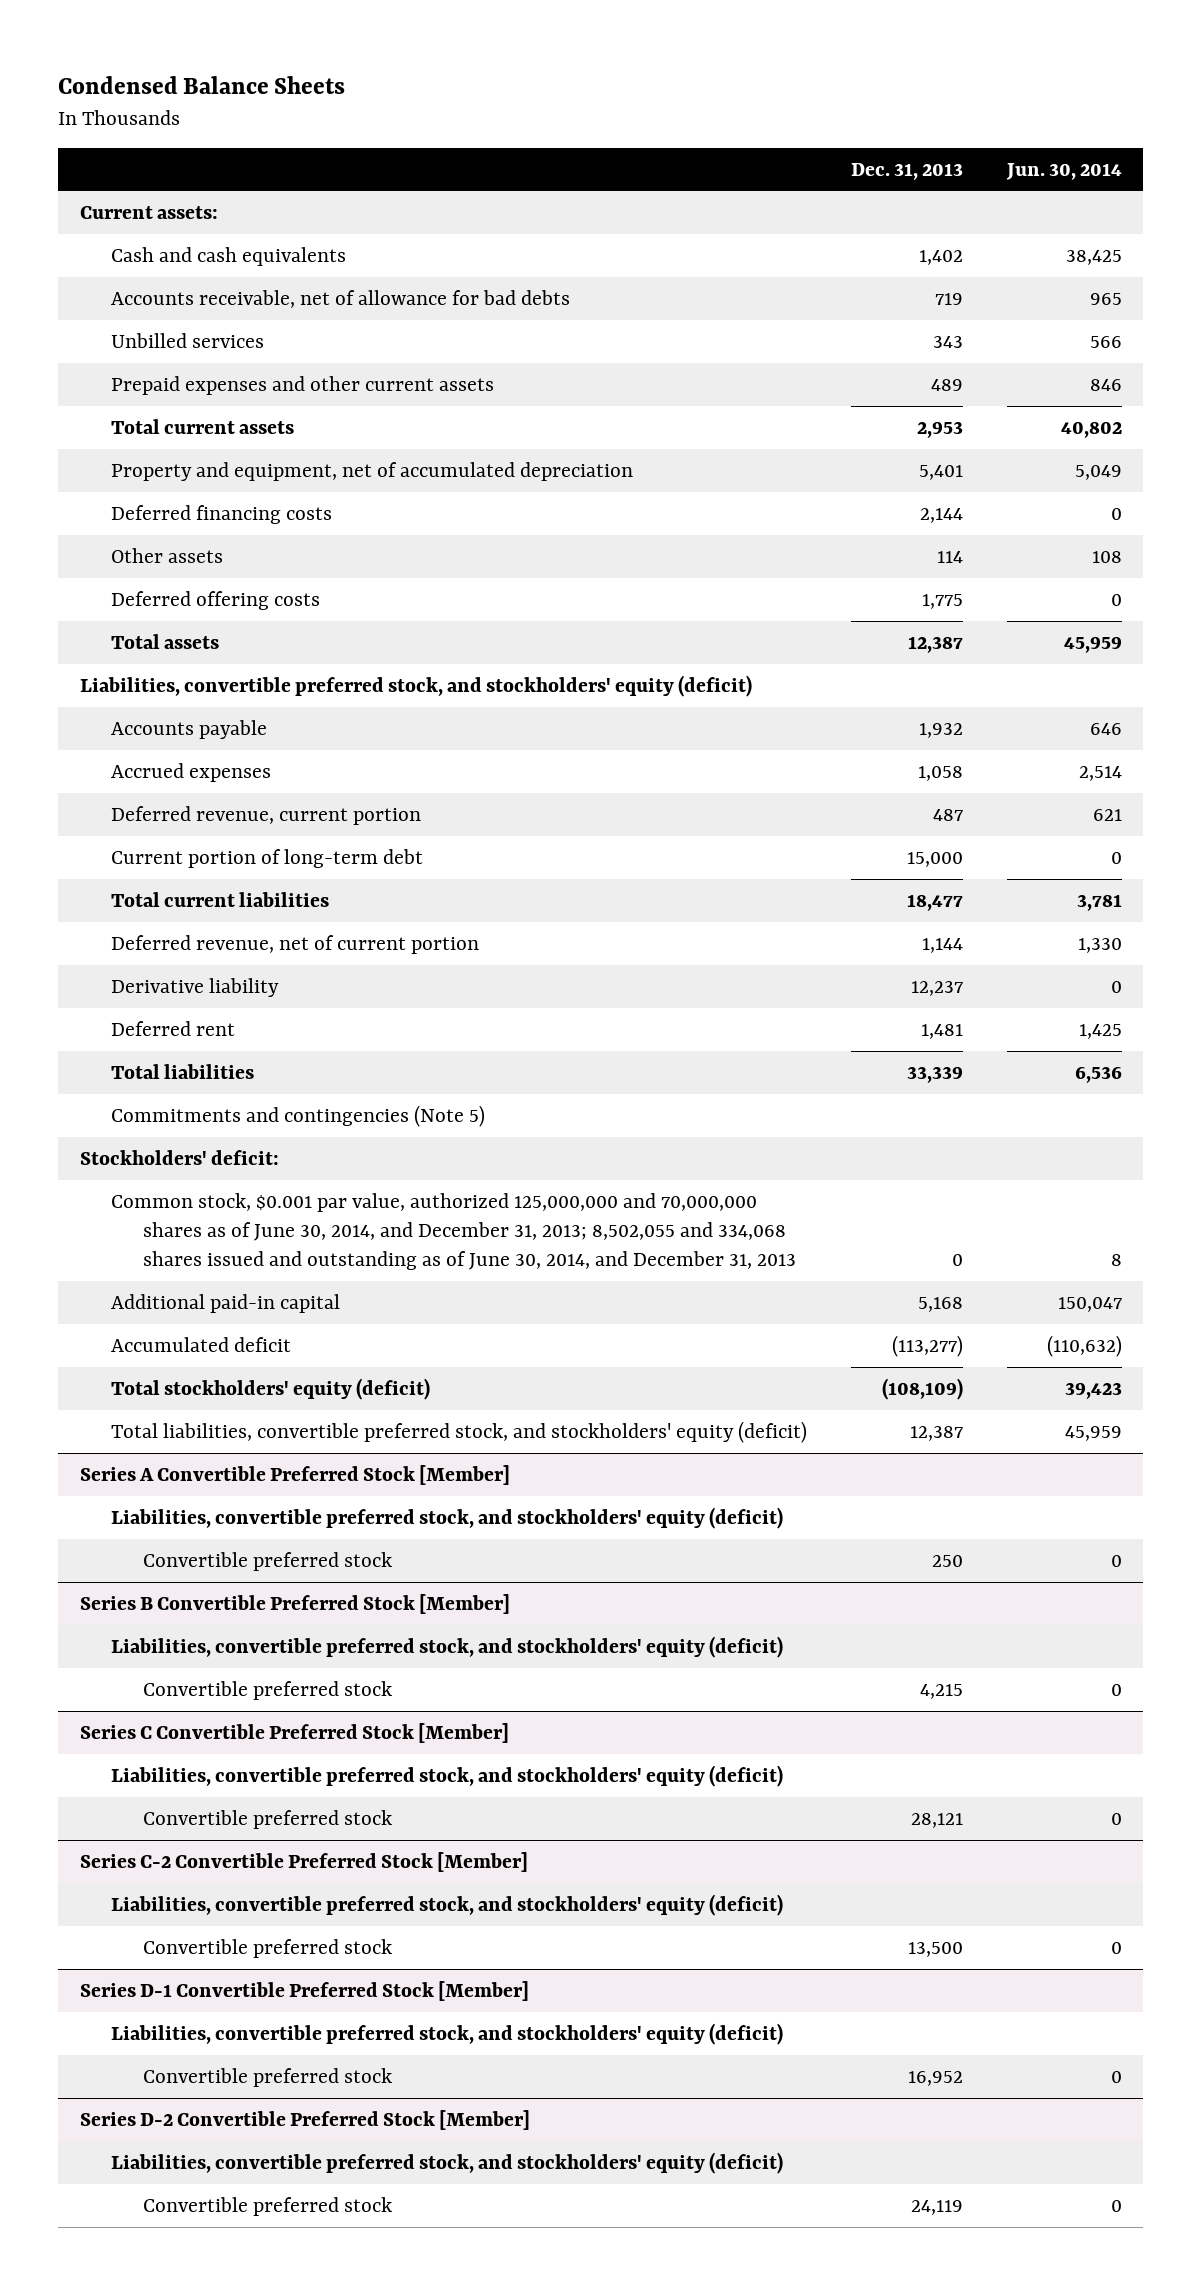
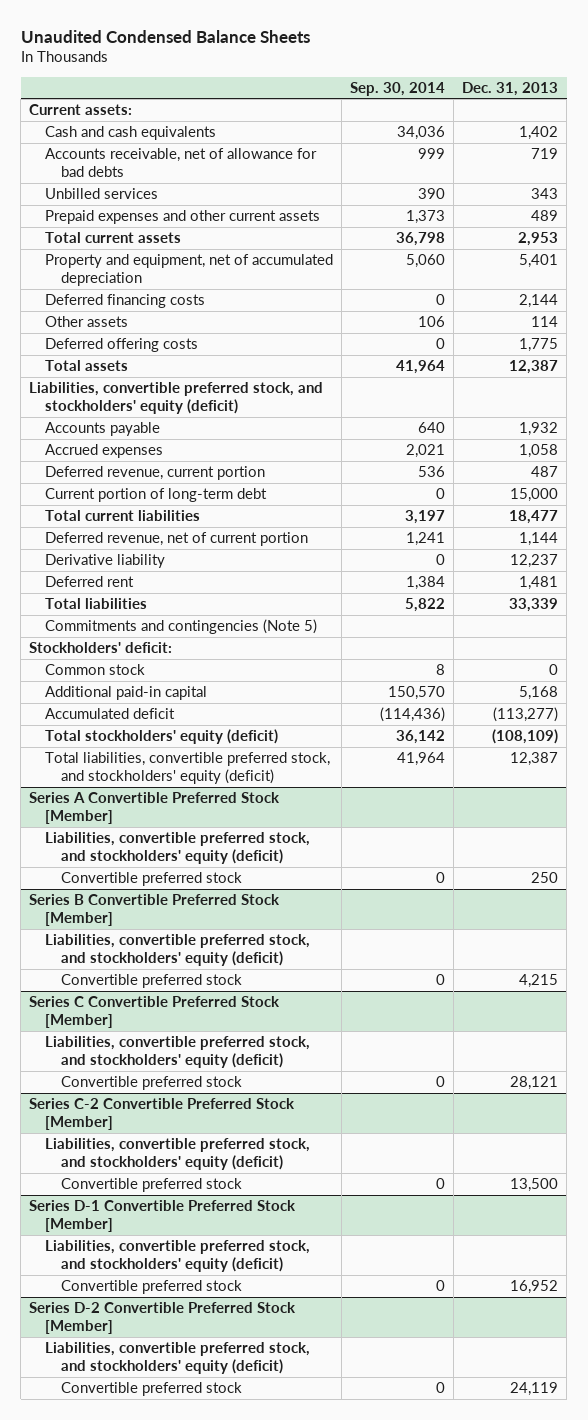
[58,75,346,94] Condensed Balance Sheets -> [20,30,310,44] Unaudited Condensed Balance Sheets
[1005,162,1122,180] Jun. 30, 2014 -> none
none -> [350,81,446,96] Sep. 30, 2014
[111,1192,796,1271] Common stock, $0.001 par value, authorized 125,000,000 and 70,000,000 shares as of June 30, 2014, and December 31, 2013; 8,502,055 and 334,068 shares issued and outstanding as of June 30, 2014, and December 31, 2013 -> [45,664,146,676] Common stock

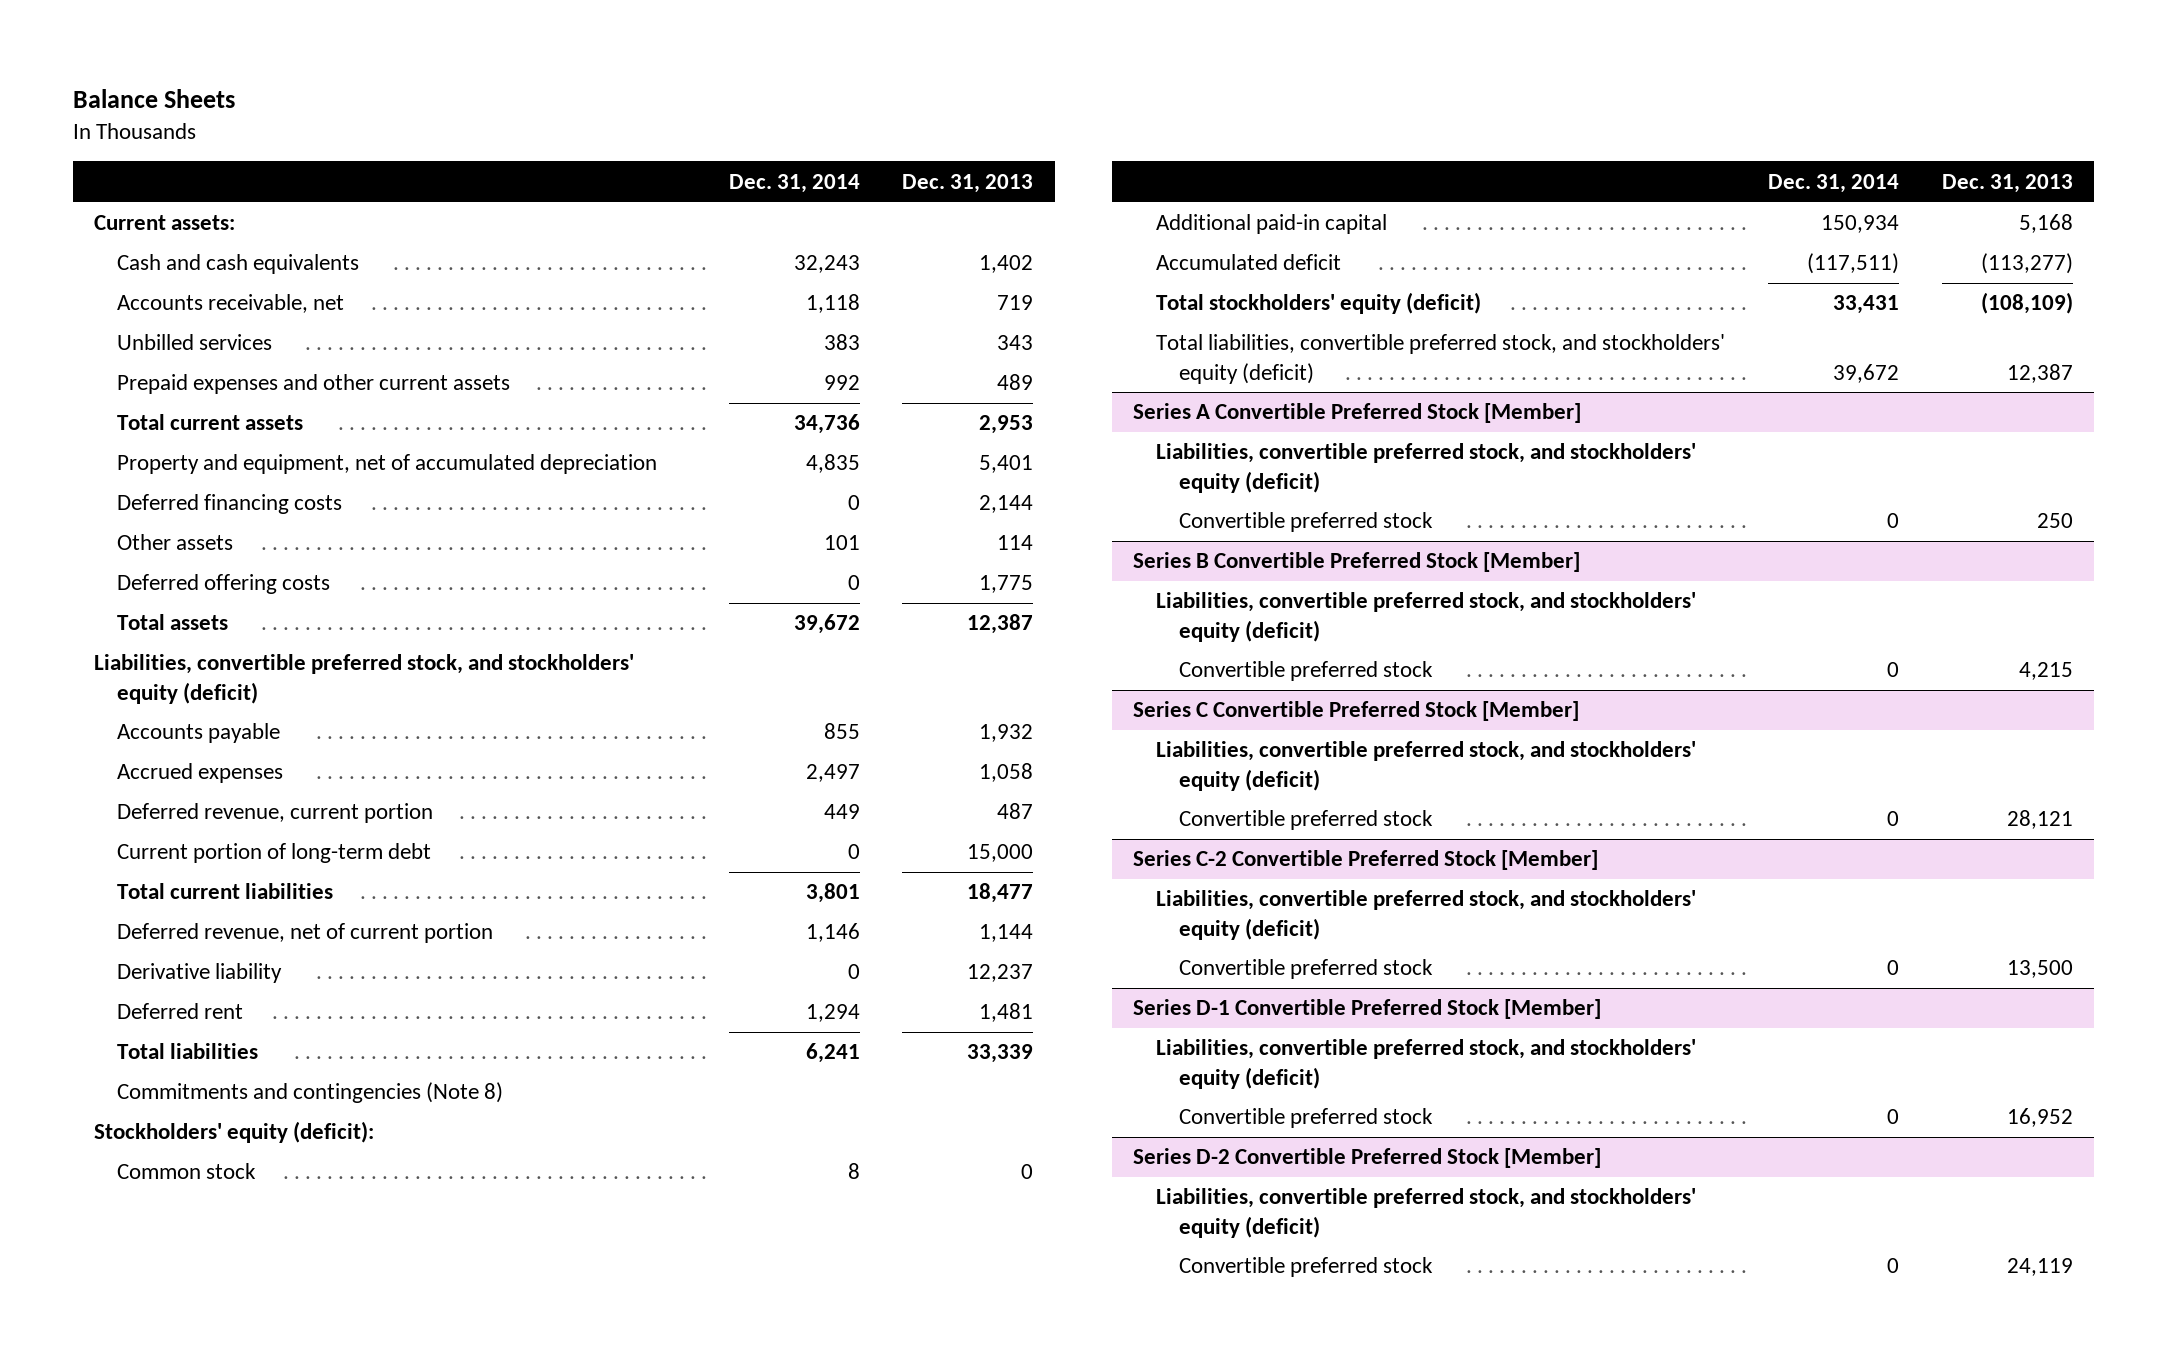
[20,30,310,44] Unaudited Condensed Balance Sheets -> [72,88,235,108] Balance Sheets
[350,81,446,96] Sep. 30, 2014 -> none
none -> [728,173,860,193] Dec. 31, 2014
[45,148,318,178] Accounts receivable, net of allowance for bad debts -> [116,294,344,314] Accounts receivable, net
[45,619,318,635] Commitments and contingencies (Note 5) -> [116,1082,503,1104] Commitments and contingencies (Note 8)
[29,642,173,654] Stockholders' deficit: -> [93,1121,374,1144] Stockholders' equity (deficit):

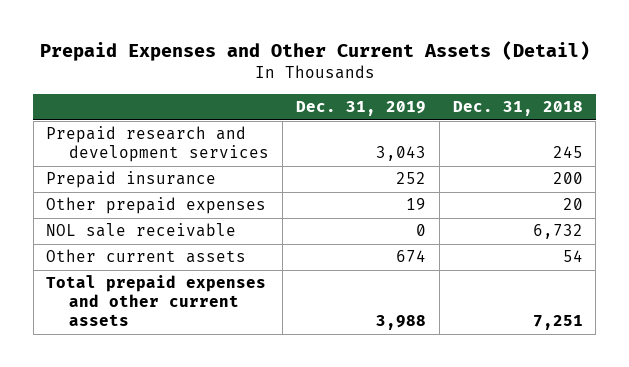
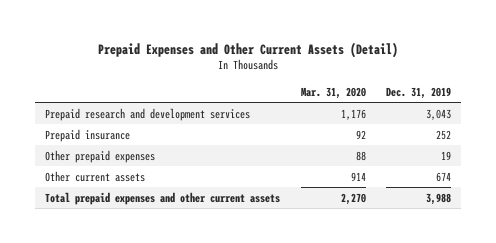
[452,101,583,117] Dec. 31, 2018 -> none
none -> [300,86,366,99] Mar. 31, 2020
[46,223,237,238] NOL sale receivable -> none

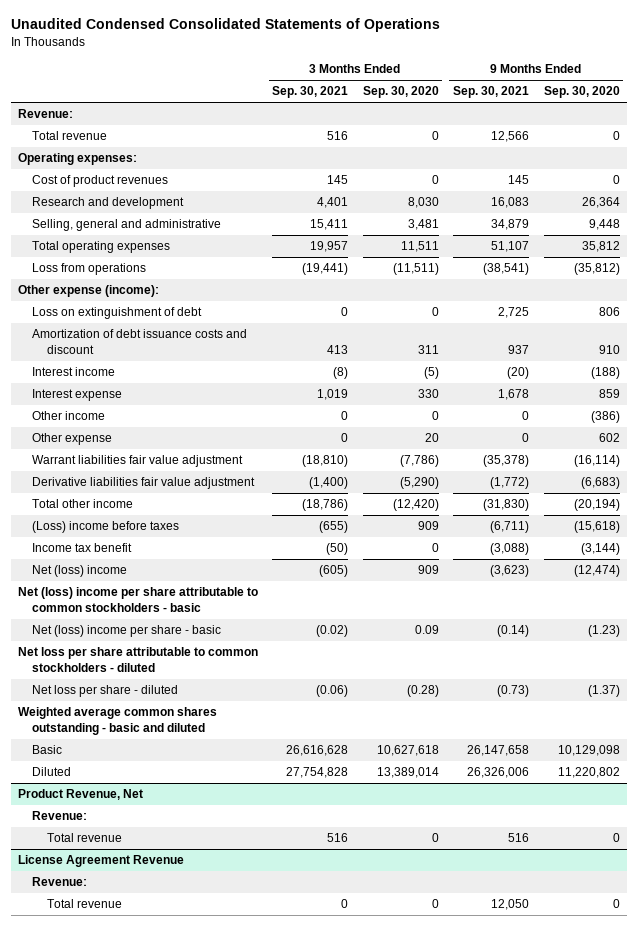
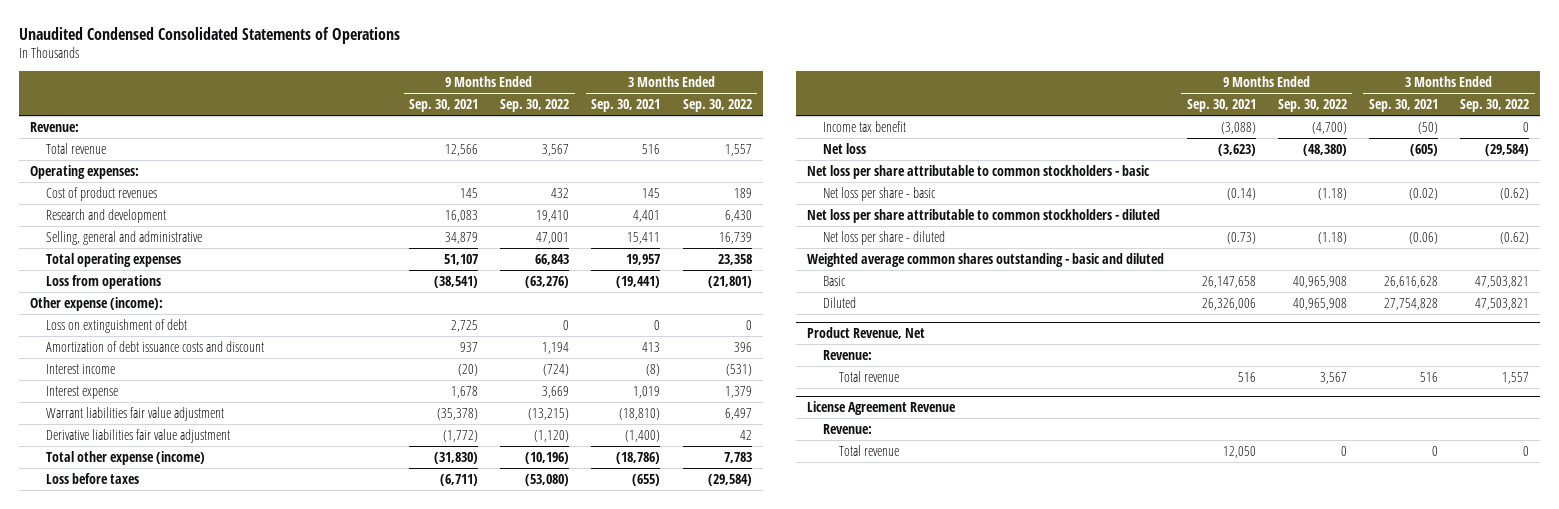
[362,86,439,99] Sep. 30, 2020 -> none
[543,86,620,99] Sep. 30, 2020 -> none
none -> [500,98,570,112] Sep. 30, 2022
none -> [682,98,752,112] Sep. 30, 2022
[32,411,106,421] Other income -> none
[32,433,113,446] Other expense -> none
[32,499,134,509] Total other income -> [45,450,205,465] Total other expense (income)
[32,521,180,534] (Loss) income before taxes -> [45,472,139,484] Loss before taxes
[32,565,128,578] Net (loss) income -> [823,142,867,154] Net loss
[17,587,258,613] Net (loss) income per share attributable to common stockholders - basic -> [807,164,1150,179] Net loss per share attributable to common stockholders - basic
[32,625,222,638] Net (loss) income per share - basic -> [823,186,937,201] Net loss per share - basic

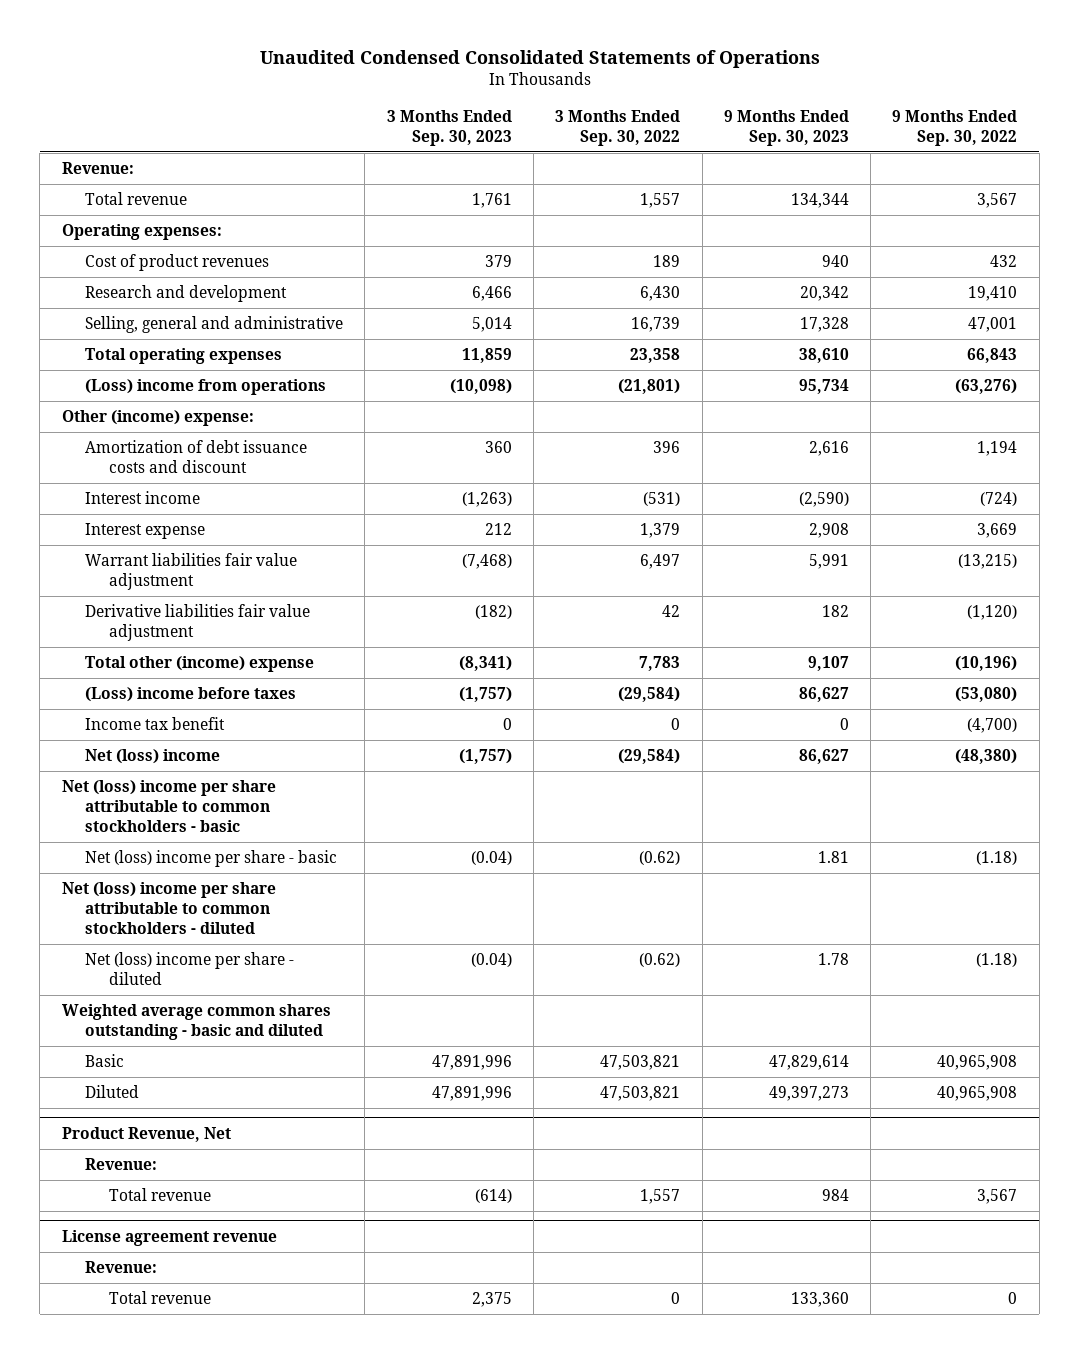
[409,98,479,112] Sep. 30, 2021 -> none
[591,98,661,112] Sep. 30, 2021 -> none
none -> [386,110,512,147] 3 Months Ended Sep. 30, 2023
none -> [723,110,849,147] 9 Months Ended Sep. 30, 2023
[45,318,187,333] Loss on extinguishment of debt -> none
[45,274,161,289] Loss from operations -> [85,379,327,396] (Loss) income from operations
[29,296,163,311] Other expense (income): -> [61,410,254,427] Other (income) expense:
[45,450,205,465] Total other expense (income) -> [85,656,315,673] Total other (income) expense
[45,472,139,484] Loss before taxes -> [85,687,297,703] (Loss) income before taxes
[823,142,867,154] Net loss -> [85,749,221,765] Net (loss) income
[807,164,1150,179] Net loss per share attributable to common stockholders - basic -> [61,780,276,833] Net (loss) income per share attributable to common stockholders - basic
[823,186,937,201] Net loss per share - basic -> [85,850,338,868] Net (loss) income per share - basic
[807,208,1161,223] Net loss per share attributable to common stockholders - diluted -> [61,882,276,935] Net (loss) income per share attributable to common stockholders - diluted
[823,230,946,245] Net loss per share - diluted -> [85,952,295,986] Net (loss) income per share - diluted
[807,401,957,416] License Agreement Revenue -> [61,1230,277,1247] License agreement revenue

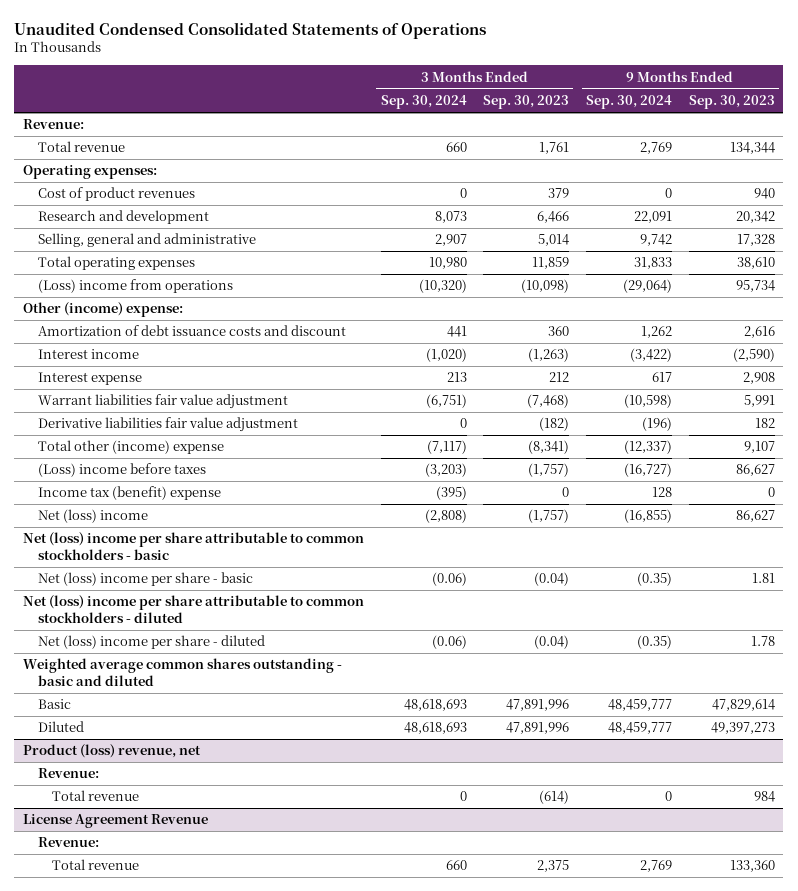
[555,110,681,147] 3 Months Ended Sep. 30, 2022 -> none
[892,110,1018,147] 9 Months Ended Sep. 30, 2022 -> none
none -> [380,95,467,110] Sep. 30, 2024
none -> [586,95,673,110] Sep. 30, 2024
[85,717,226,731] Income tax benefit -> [37,486,221,501] Income tax (benefit) expense
[61,1127,231,1143] Product Revenue, Net -> [22,744,201,759] Product (loss) revenue, net
[61,1230,277,1247] License agreement revenue -> [22,814,208,829] License Agreement Revenue

